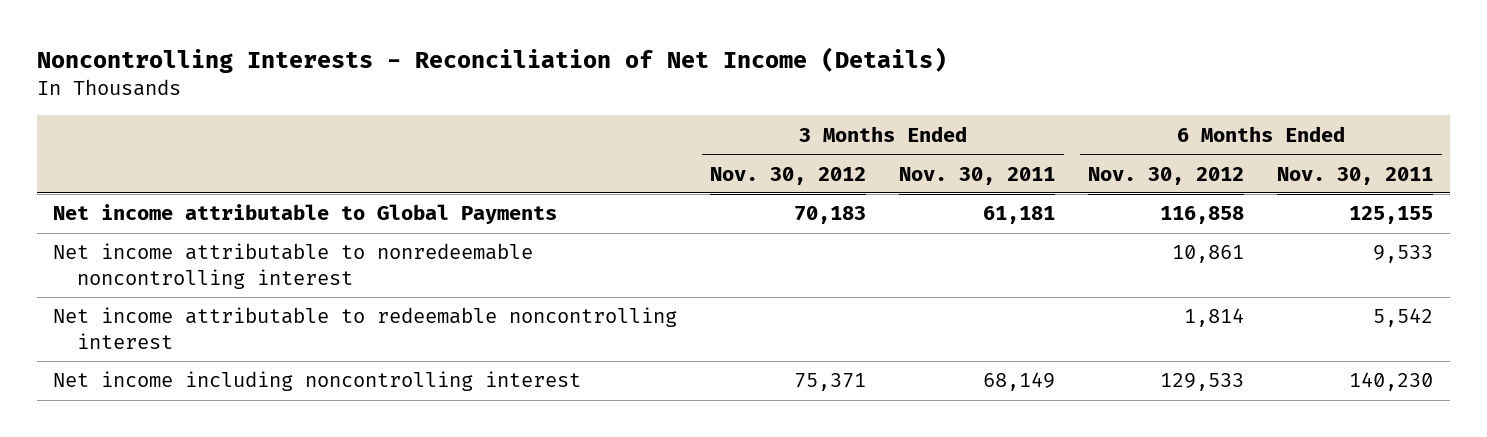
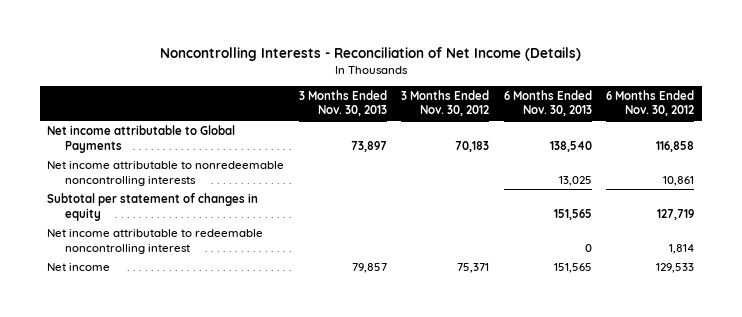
[899,166,1056,185] Nov. 30, 2011 -> none
[1277,166,1434,185] Nov. 30, 2011 -> none
none -> [298,89,387,117] 3 Months Ended Nov. 30, 2013
none -> [503,89,592,117] 6 Months Ended Nov. 30, 2013
[53,243,534,289] Net income attributable to nonredeemable noncontrolling interest -> [47,161,285,186] Net income attributable to nonredeemable noncontrolling interests
none -> [47,193,259,221] Subtotal per statement of changes in equity
[53,371,582,392] Net income including noncontrolling interest -> [47,263,111,272] Net income

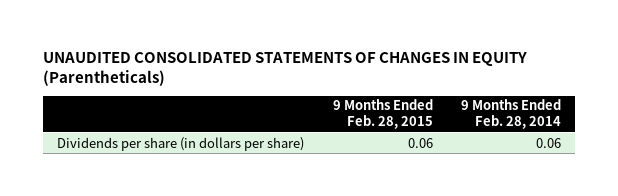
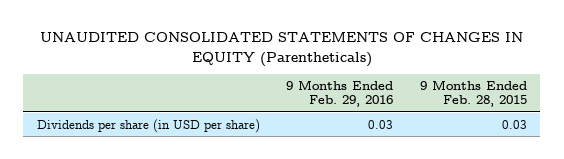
[460,99,561,130] 9 Months Ended Feb. 28, 2014 -> none
none -> [286,79,394,108] 9 Months Ended Feb. 29, 2016
[57,136,305,151] Dividends per share (in dollars per share) -> [36,118,260,133] Dividends per share (in USD per share)
[407,137,433,148] 0.06 -> [501,119,527,129] 0.03

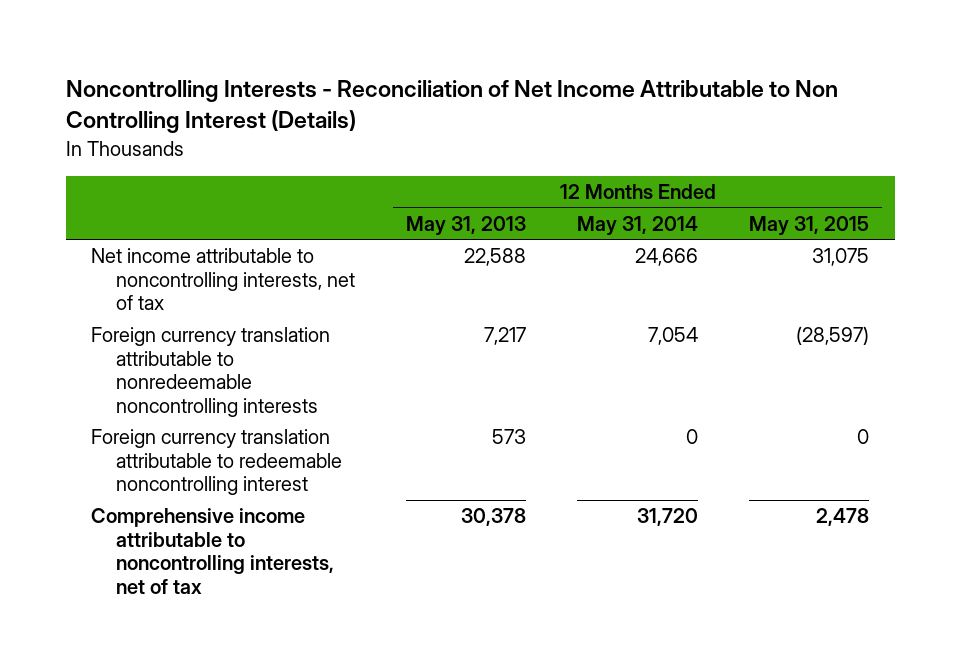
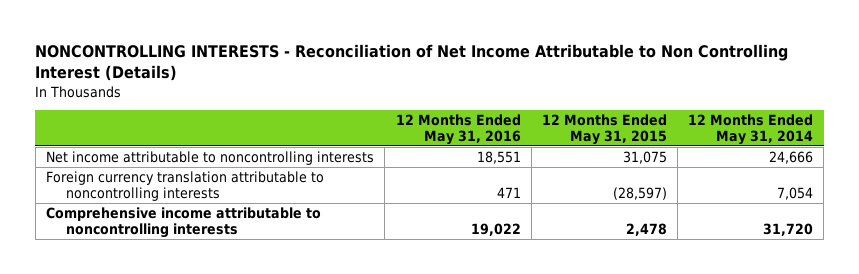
[65,80,838,134] Noncontrolling Interests - Reconciliation of Net Income Attributable to Non Controlling Interest (Details) -> [35,43,789,82] NONCONTROLLING INTERESTS - Reconciliation of Net Income Attributable to Non Controlling Interest (Details)
[406,215,527,236] May 31, 2013 -> none
none -> [395,114,521,146] 12 Months Ended May 31, 2016
[91,429,342,496] Foreign currency translation attributable to redeemable noncontrolling interest -> none
[91,248,355,311] Net income attributable to noncontrolling interests, net of tax -> [46,150,375,165] Net income attributable to noncontrolling interests
[91,327,331,417] Foreign currency translation attributable to nonredeemable noncontrolling interests -> [46,170,325,201] Foreign currency translation attributable to noncontrolling interests
[91,508,334,594] Comprehensive income attributable to noncontrolling interests, net of tax -> [46,206,322,238] Comprehensive income attributable to noncontrolling interests

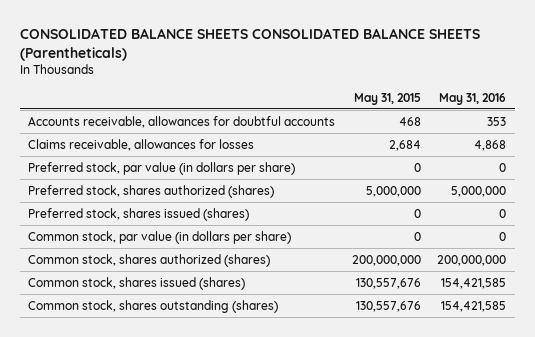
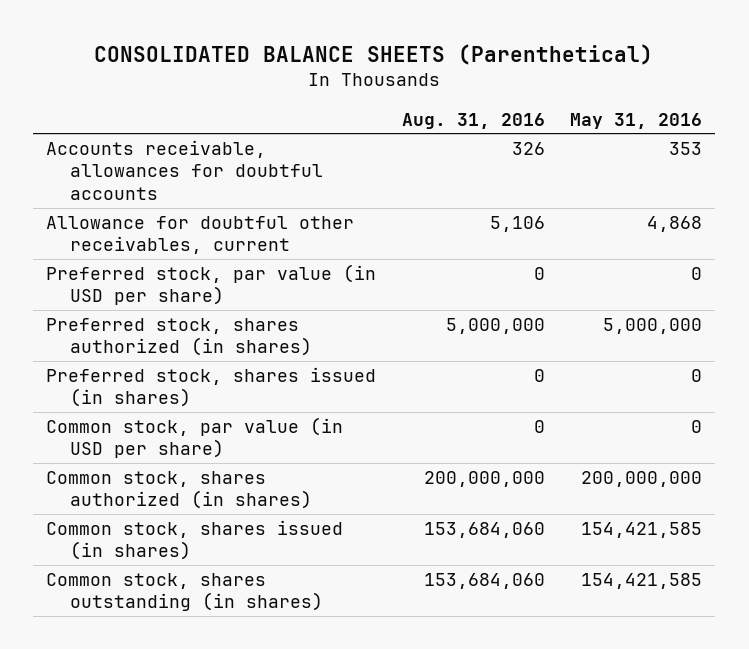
[19,27,480,61] CONSOLIDATED BALANCE SHEETS CONSOLIDATED BALANCE SHEETS (Parentheticals) -> [94,43,654,65] CONSOLIDATED BALANCE SHEETS (Parenthetical)
[353,92,421,105] May 31, 2015 -> none
none -> [401,112,545,129] Aug. 31, 2016
[28,138,255,151] Claims receivable, allowances for losses -> [46,216,355,255] Allowance for doubtful other receivables, current
[28,161,296,175] Preferred stock, par value (in dollars per share) -> [46,264,377,306] Preferred stock, par value (in USD per share)
[28,184,275,198] Preferred stock, shares authorized (shares) -> [46,318,312,357] Preferred stock, shares authorized (in shares)
[28,207,250,221] Preferred stock, shares issued (shares) -> [46,367,377,408] Preferred stock, shares issued (in shares)
[28,230,292,244] Common stock, par value (in dollars per share) -> [46,417,344,459] Common stock, par value (in USD per share)
[28,253,271,267] Common stock, shares authorized (shares) -> [46,471,312,510] Common stock, shares authorized (in shares)
[28,276,246,290] Common stock, shares issued (shares) -> [46,520,344,561] Common stock, shares issued (in shares)
[28,299,279,313] Common stock, shares outstanding (shares) -> [46,573,323,612] Common stock, shares outstanding (in shares)

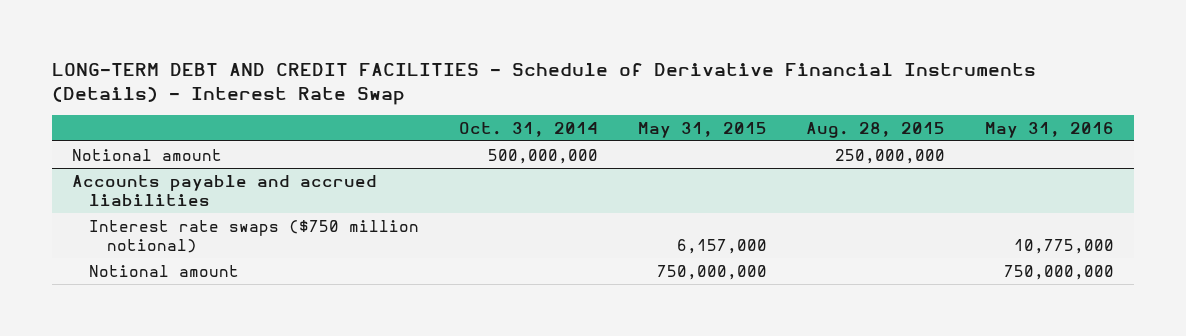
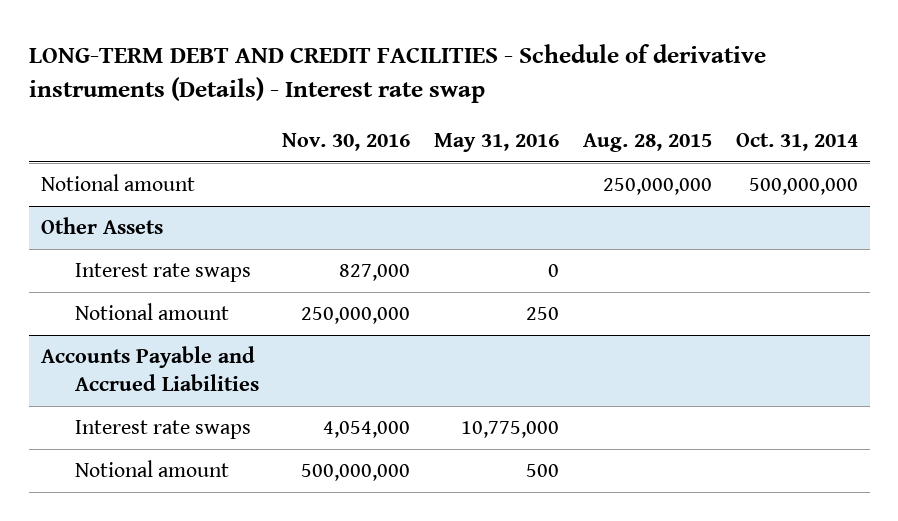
[51,62,1036,105] LONG-TERM DEBT AND CREDIT FACILITIES - Schedule of Derivative Financial Instruments (Details) - Interest Rate Swap -> [28,43,766,103] LONG-TERM DEBT AND CREDIT FACILITIES - Schedule of derivative instruments (Details) - Interest rate swap
[637,121,767,138] May 31, 2015 -> none
none -> [282,132,411,151] Nov. 30, 2016
[71,174,377,206] Accounts payable and accrued liabilities -> [40,217,163,235] Other Assets
[89,219,420,253] Interest rate swaps ($750 million notional) -> [74,263,251,283] Interest rate swaps
[1014,238,1115,254] 10,775,000 -> [548,264,560,278] 0
[1004,264,1115,280] 750,000,000 -> [526,307,560,321] 250
none -> [40,346,259,391] Accounts Payable and Accrued Liabilities
none -> [74,420,251,440] Interest rate swaps
none -> [74,460,229,478] Notional amount

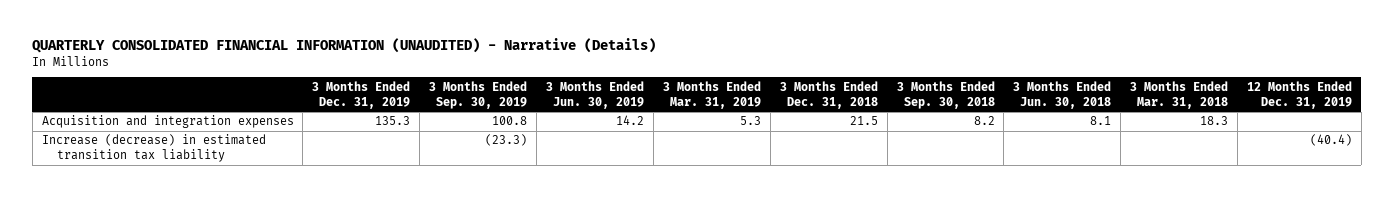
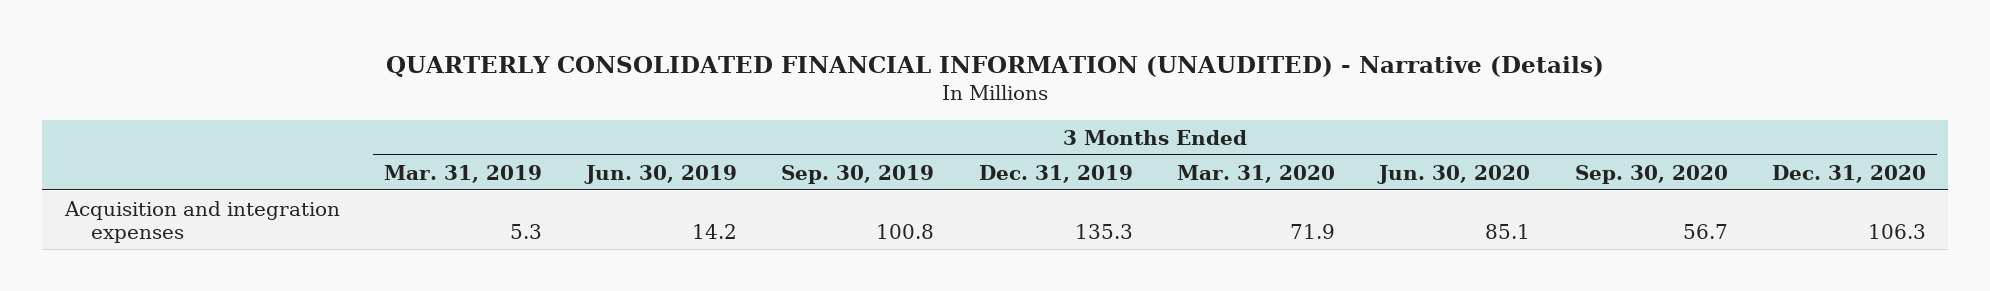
[779,80,878,109] 3 Months Ended Dec. 31, 2018 -> none
[896,80,995,109] 3 Months Ended Sep. 30, 2018 -> none
[1013,80,1112,109] 3 Months Ended Jun. 30, 2018 -> none
[1130,80,1229,109] 3 Months Ended Mar. 31, 2018 -> none
[1247,80,1353,109] 12 Months Ended Dec. 31, 2019 -> none
none -> [1176,164,1335,183] Mar. 31, 2020
none -> [1377,164,1531,184] Jun. 30, 2020
none -> [1574,164,1728,184] Sep. 30, 2020
none -> [1771,164,1926,183] Dec. 31, 2020
[41,134,266,163] Increase (decrease) in estimated transition tax liability -> none

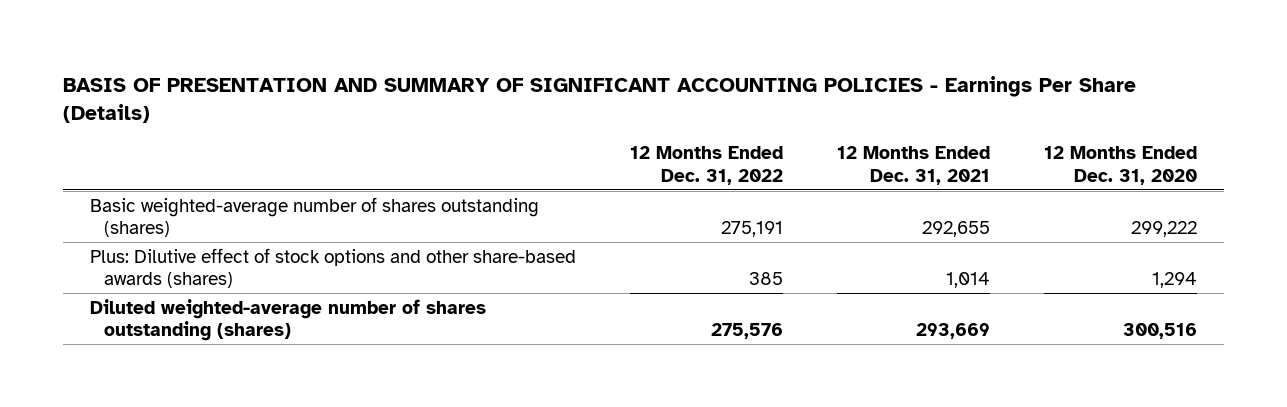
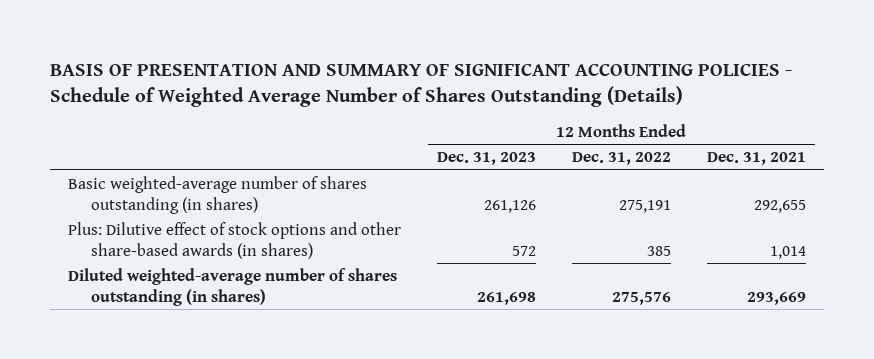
[63,75,1137,124] BASIS OF PRESENTATION AND SUMMARY OF SIGNIFICANT ACCOUNTING POLICIES - Earnings Per Share (Details) -> [50,63,793,108] BASIS OF PRESENTATION AND SUMMARY OF SIGNIFICANT ACCOUNTING POLICIES - Schedule of Weighted Average Number of Shares Outstanding (Details)
[1044,146,1198,185] 12 Months Ended Dec. 31, 2020 -> none
none -> [436,152,536,166] Dec. 31, 2023
[90,196,540,238] Basic weighted-average number of shares outstanding (shares) -> [68,175,368,214] Basic weighted-average number of shares outstanding (in shares)
[90,247,577,289] Plus: Dilutive effect of stock options and other share-based awards (shares) -> [68,221,402,259] Plus: Dilutive effect of stock options and other share-based awards (in shares)
[90,298,487,342] Diluted weighted-average number of shares outstanding (shares) -> [68,267,398,306] Diluted weighted-average number of shares outstanding (in shares)

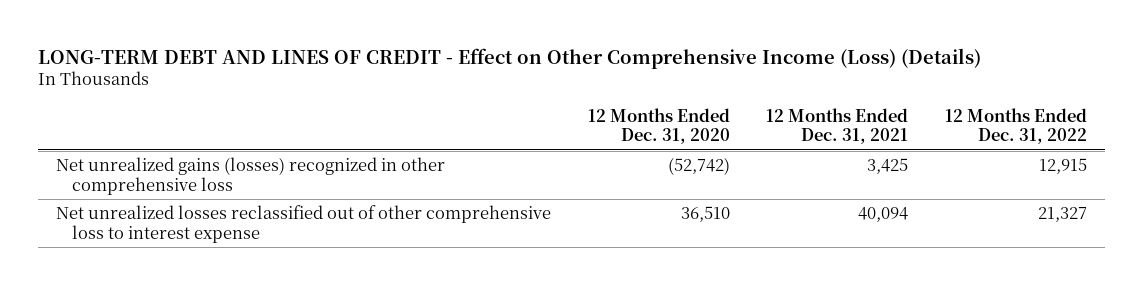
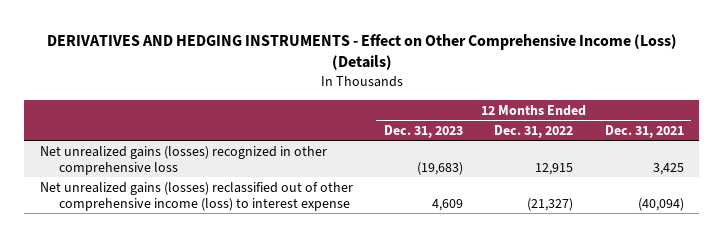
[38,47,982,69] LONG-TERM DEBT AND LINES OF CREDIT - Effect on Other Comprehensive Income (Loss) (Details) -> [46,33,677,71] DERIVATIVES AND HEDGING INSTRUMENTS - Effect on Other Comprehensive Income (Loss) (Details)
[587,107,730,145] 12 Months Ended Dec. 31, 2020 -> none
none -> [383,124,463,138] Dec. 31, 2023
[56,205,552,243] Net unrealized losses reclassified out of other comprehensive loss to interest expense -> [39,181,353,211] Net unrealized gains (losses) reclassified out of other comprehensive income (loss) to interest expense
[858,207,909,223] 40,094 -> [637,197,684,211] (40,094)
[1037,207,1087,223] 21,327 -> [527,197,574,211] (21,327)

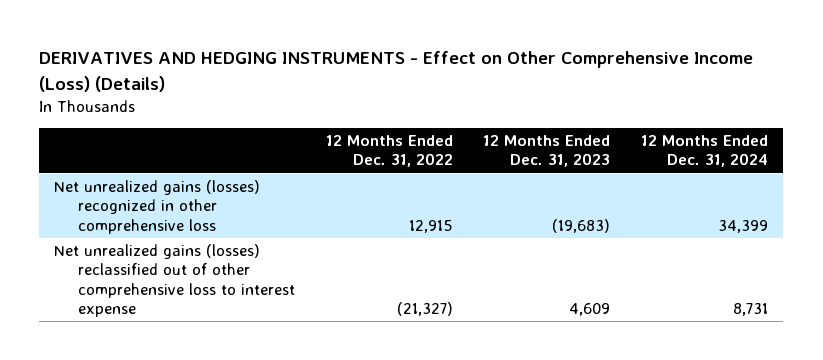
[604,124,684,138] Dec. 31, 2021 -> none
none -> [641,135,769,168] 12 Months Ended Dec. 31, 2024
[39,181,353,211] Net unrealized gains (losses) reclassified out of other comprehensive income (loss) to interest expense -> [54,244,296,317] Net unrealized gains (losses) reclassified out of other comprehensive loss to interest expense

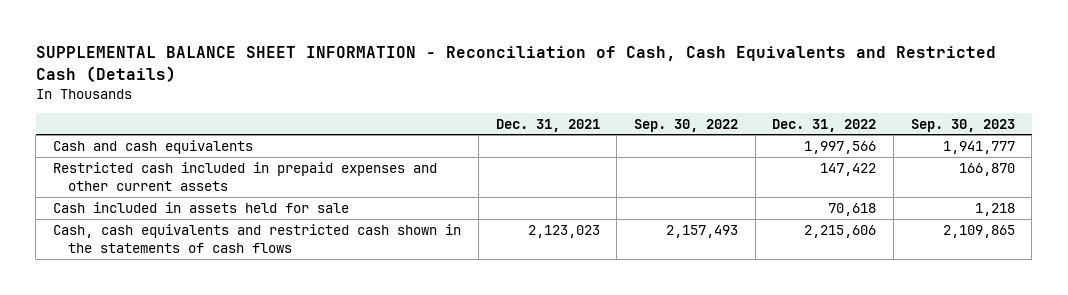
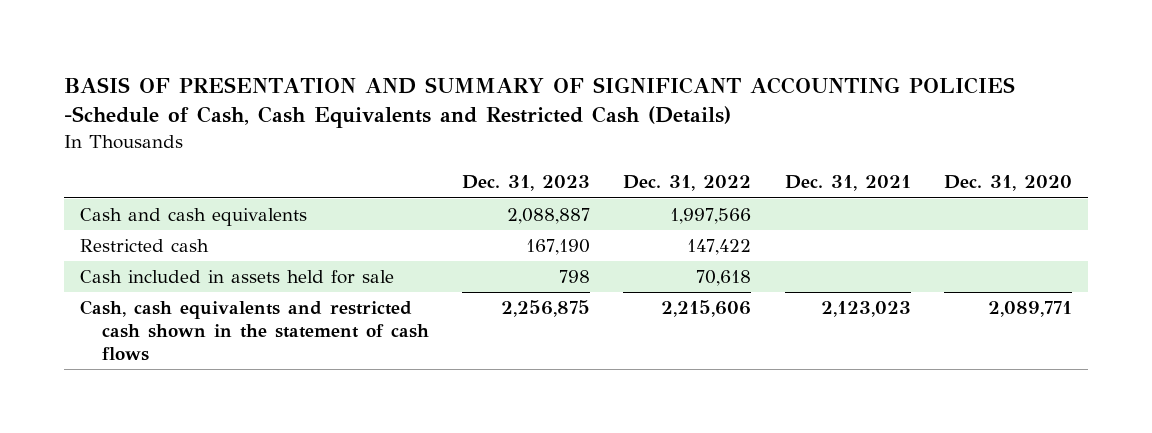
[35,45,996,82] SUPPLEMENTAL BALANCE SHEET INFORMATION - Reconciliation of Cash, Cash Equivalents and Restricted Cash (Details) -> [63,76,1015,129] BASIS OF PRESENTATION AND SUMMARY OF SIGNIFICANT ACCOUNTING POLICIES -Schedule of Cash, Cash Equivalents and Restricted Cash (Details)
[633,118,738,132] Sep. 30, 2022 -> none
[910,118,1015,132] Sep. 30, 2023 -> none
none -> [461,175,590,192] Dec. 31, 2023
none -> [943,175,1072,192] Dec. 31, 2020
[53,161,438,192] Restricted cash included in prepaid expenses and other current assets -> [80,239,210,253] Restricted cash
[53,223,462,254] Cash, cash equivalents and restricted cash shown in the statements of cash flows -> [80,300,429,361] Cash, cash equivalents and restricted cash shown in the statement of cash flows

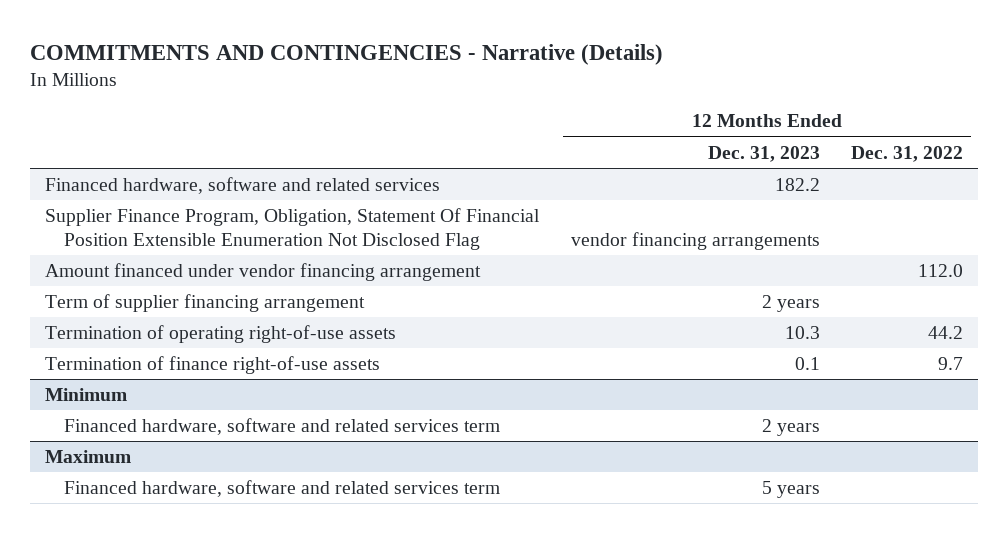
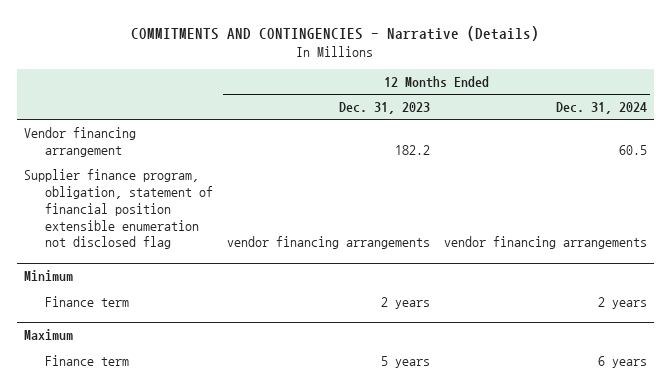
[850,145,963,162] Dec. 31, 2022 -> none
none -> [555,101,647,114] Dec. 31, 2024
[45,262,482,281] Amount financed under vendor financing arrangement -> none
[45,293,366,312] Term of supplier financing arrangement -> none
[45,324,397,343] Termination of operating right-of-use assets -> none
[45,355,381,374] Termination of finance right-of-use assets -> none
[45,176,441,194] Financed hardware, software and related services -> [24,126,137,157] Vendor financing arrangement
[45,207,541,250] Supplier Finance Program, Obligation, Statement Of Financial Position Extensible Enumeration Not Disclosed Flag -> [24,168,213,250] Supplier finance program, obligation, statement of financial position extensible enumeration not disclosed flag
[63,417,500,435] Financed hardware, software and related services term -> [44,295,129,307] Finance term
[63,479,500,497] Financed hardware, software and related services term -> [44,354,129,366] Finance term

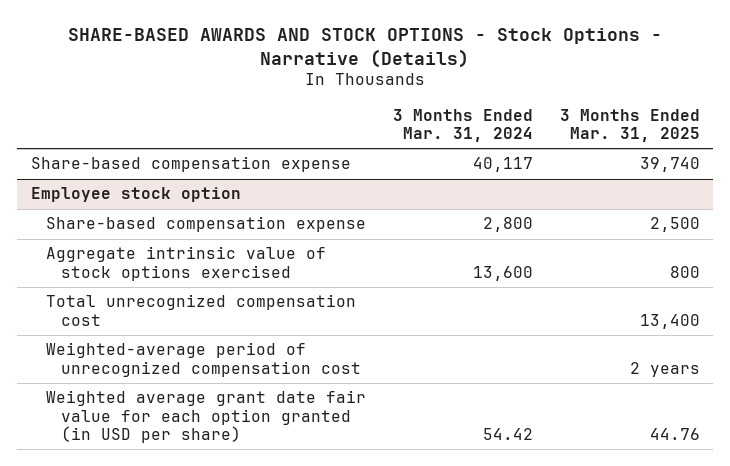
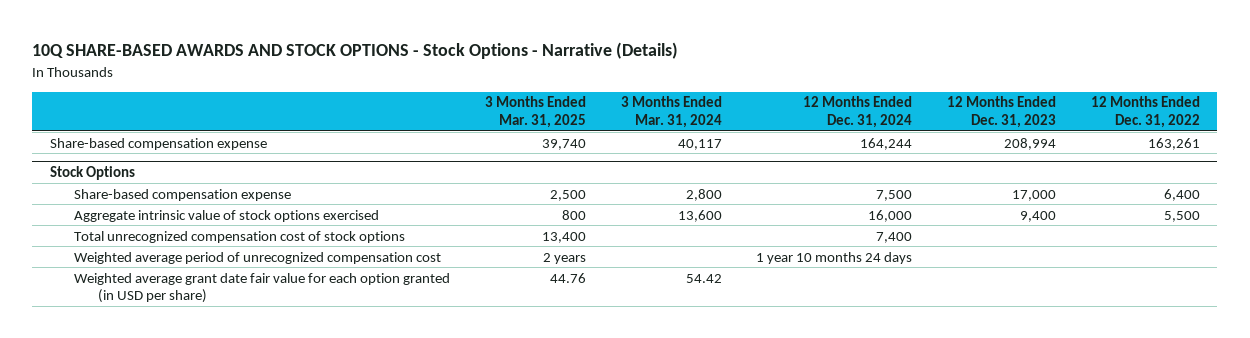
[68,27,663,68] SHARE-BASED AWARDS AND STOCK OPTIONS - Stock Options - Narrative (Details) -> [32,42,679,60] 10Q SHARE-BASED AWARDS AND STOCK OPTIONS - Stock Options - Narrative (Details)
none -> [803,96,913,129] 12 Months Ended Dec. 31, 2024
none -> [947,96,1057,129] 12 Months Ended Dec. 31, 2023
none -> [1090,96,1200,129] 12 Months Ended Dec. 31, 2022
[30,187,241,203] Employee stock option -> [49,166,135,181] Stock Options
[45,294,356,326] Total unrecognized compensation cost -> [74,230,406,243] Total unrecognized compensation cost of stock options
[45,342,361,377] Weighted-average period of unrecognized compensation cost -> [74,251,442,264] Weighted average period of unrecognized compensation cost

